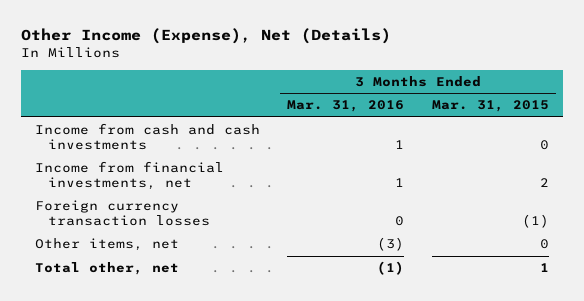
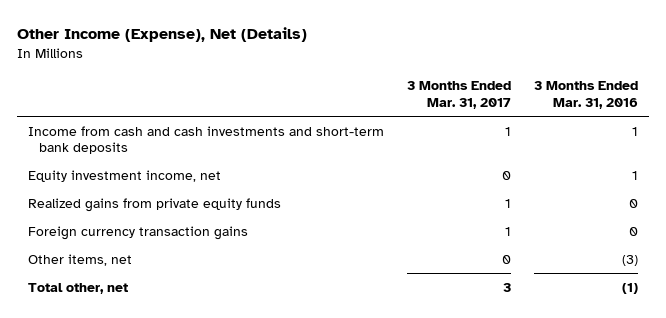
[431,100,549,113] Mar. 31, 2015 -> none
none -> [407,81,512,110] 3 Months Ended Mar. 31, 2017
[34,123,260,150] Income from cash and cash investments -> [28,125,385,155] Income from cash and cash investments and short-term bank deposits
[34,161,224,190] Income from financial investments, net -> [28,169,222,182] Equity investment income, net
none -> [28,197,282,212] Realized gains from private equity funds
[34,200,211,226] Foreign currency transaction losses -> [28,225,249,240] Foreign currency transaction gains

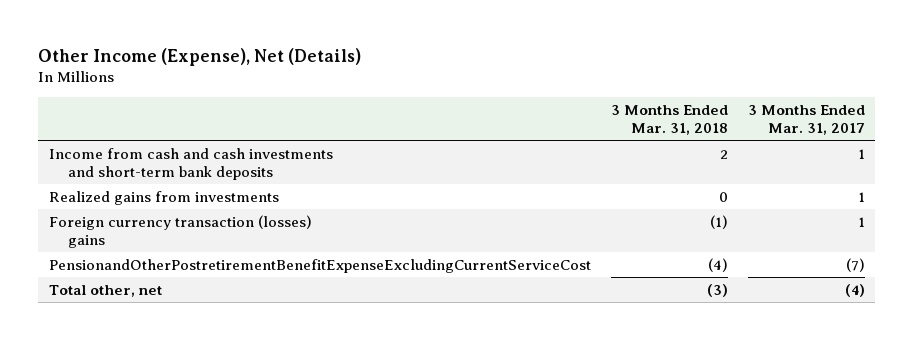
[533,81,638,110] 3 Months Ended Mar. 31, 2016 -> none
none -> [610,105,728,136] 3 Months Ended Mar. 31, 2018
[28,169,222,182] Equity investment income, net -> none
[28,253,133,266] Other items, net -> none
[28,197,282,212] Realized gains from private equity funds -> [48,190,279,205] Realized gains from investments
[28,225,249,240] Foreign currency transaction gains -> [48,214,312,248] Foreign currency transaction (losses) gains
none -> [48,258,591,273] PensionandOtherPostretirementBenefitExpenseExcludingCurrentServiceCost
[503,282,512,292] 3 -> [845,283,866,297] (4)

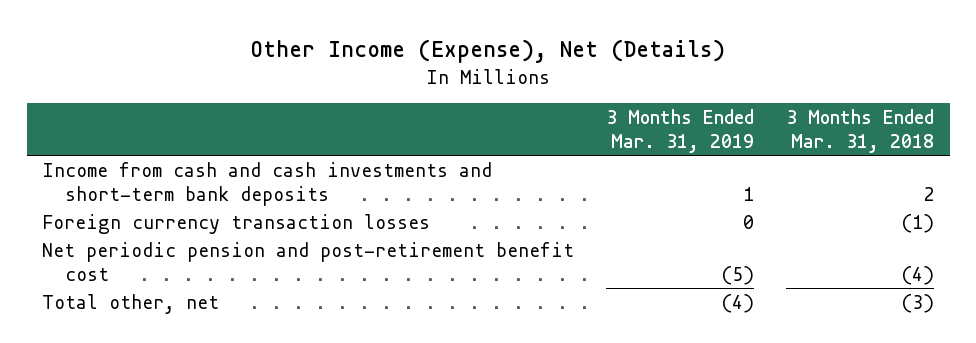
[748,105,866,136] 3 Months Ended Mar. 31, 2017 -> none
none -> [606,109,755,153] 3 Months Ended Mar. 31, 2019
[48,190,279,205] Realized gains from investments -> none
[48,214,312,248] Foreign currency transaction (losses) gains -> [42,214,431,235] Foreign currency transaction losses
[48,258,591,273] PensionandOtherPostretirementBenefitExpenseExcludingCurrentServiceCost -> [42,242,575,281] Net periodic pension and post-retirement benefit cost

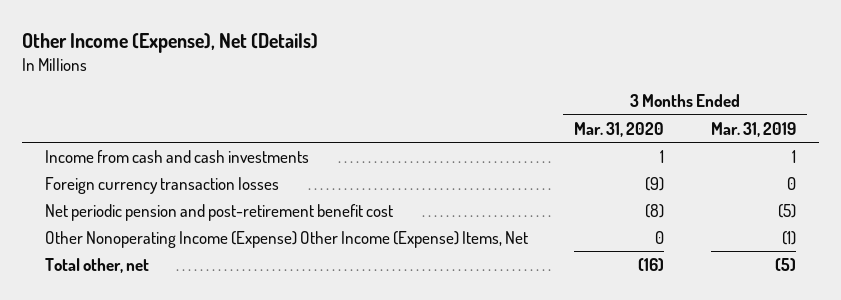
[785,109,934,153] 3 Months Ended Mar. 31, 2018 -> none
none -> [574,121,665,137] Mar. 31, 2020
[42,162,493,206] Income from cash and cash investments and short-term bank deposits -> [44,149,309,163] Income from cash and cash investments
none -> [44,230,528,248] Other Nonoperating Income (Expense) Other Income (Expense) Items, Net
[721,294,755,314] (4) -> [774,257,796,271] (5)

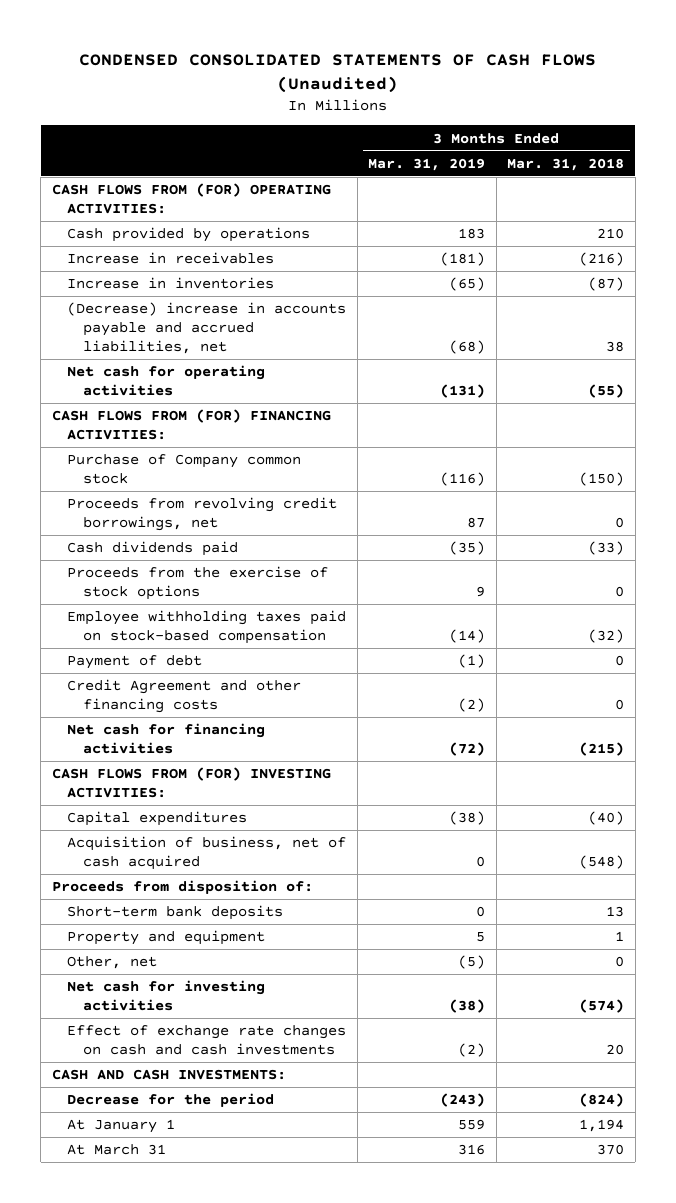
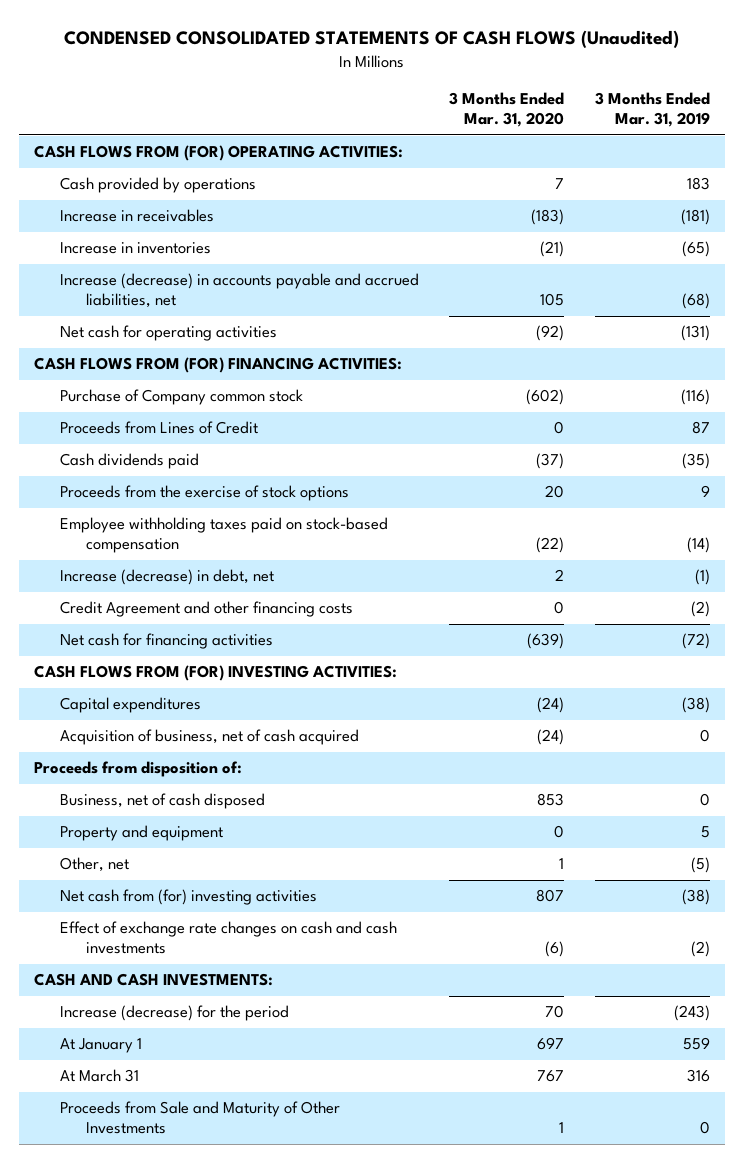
[507,157,625,171] Mar. 31, 2018 -> none
none -> [449,92,565,128] 3 Months Ended Mar. 31, 2020
[67,302,347,354] (Decrease) increase in accounts payable and accrued liabilities, net -> [59,273,419,309] Increase (decrease) in accounts payable and accrued liabilities, net
[67,497,338,532] Proceeds from revolving credit borrowings, net -> none
none -> [59,421,258,435] Proceeds from Lines of Credit
[67,655,203,670] Payment of debt -> none
none -> [59,569,274,586] Increase (decrease) in debt, net
[67,905,284,921] Short-term bank deposits -> none
none -> [59,793,265,810] Business, net of cash disposed
[67,980,266,1012] Net cash for investing activities -> [59,889,317,906] Net cash from (for) investing activities
[67,1093,275,1108] Decrease for the period -> [59,1005,289,1022] Increase (decrease) for the period
none -> [59,1101,340,1135] Proceeds from Sale and Maturity of Other Investments

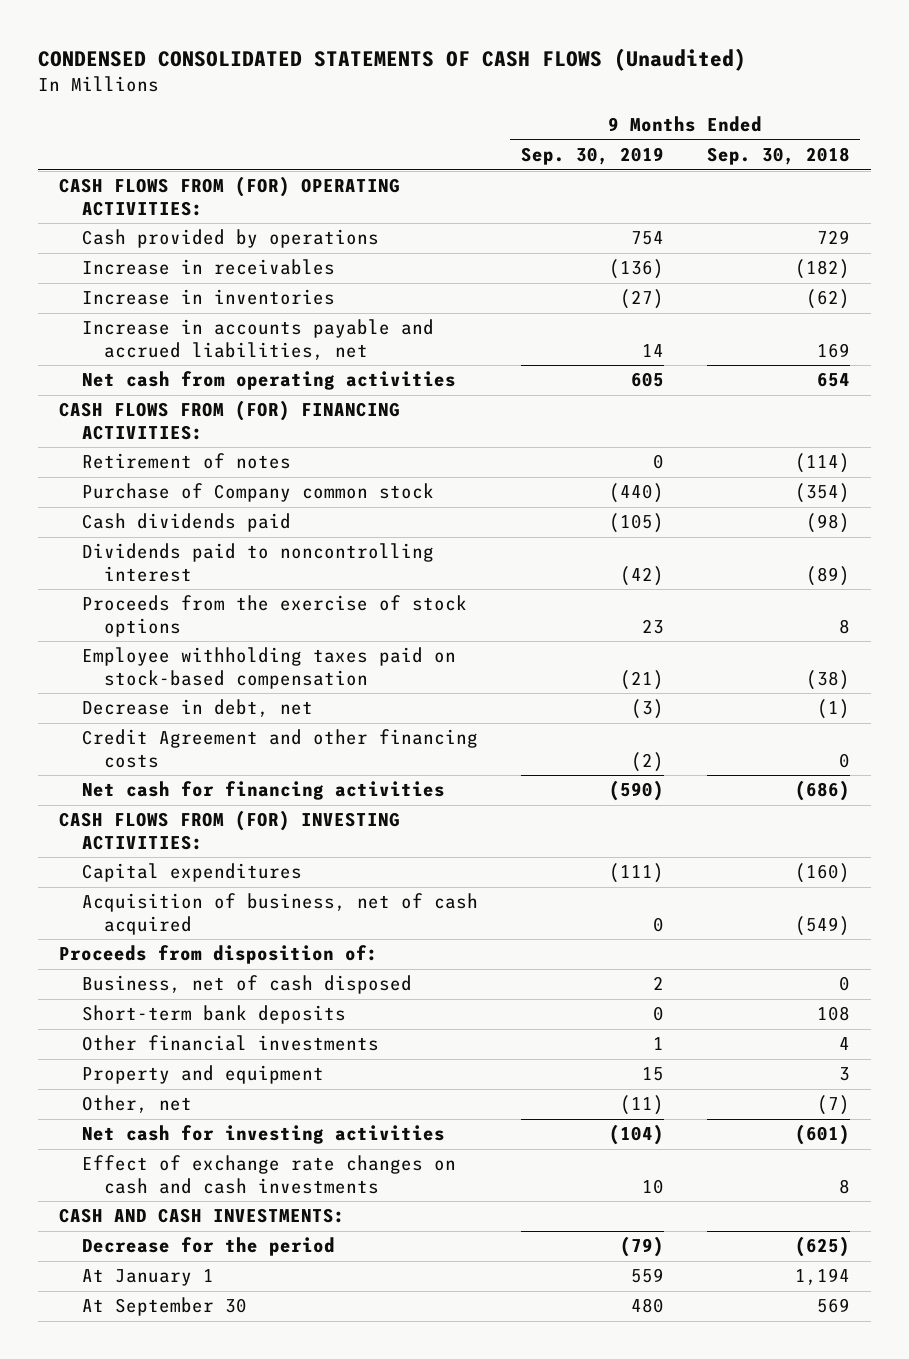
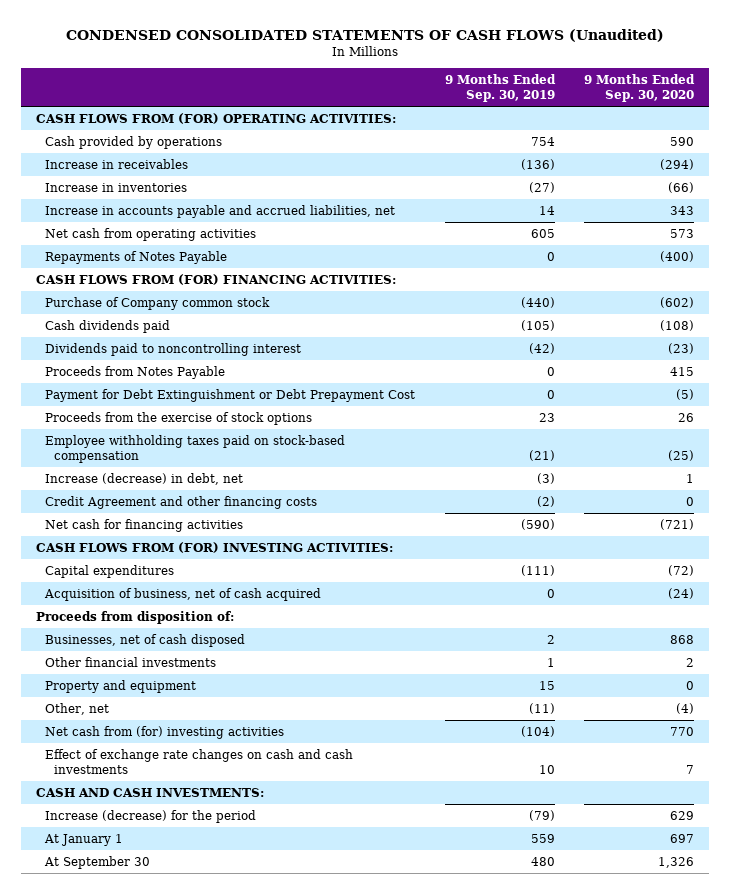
[706,146,850,165] Sep. 30, 2018 -> none
none -> [584,74,696,103] 9 Months Ended Sep. 30, 2020
none -> [44,251,227,265] Repayments of Notes Payable
[81,453,291,470] Retirement of notes -> none
none -> [44,366,225,380] Proceeds from Notes Payable
none -> [44,389,415,403] Payment for Debt Extinguishment or Debt Prepayment Cost
[81,699,313,718] Decrease in debt, net -> [44,473,243,486] Increase (decrease) in debt, net
[81,1005,346,1025] Short-term bank deposits -> none
[81,975,412,995] Business, net of cash disposed -> [44,634,245,648] Businesses, net of cash disposed
[81,1125,445,1145] Net cash for investing activities -> [44,726,284,740] Net cash from (for) investing activities
[81,1237,335,1257] Decrease for the period -> [44,810,256,824] Increase (decrease) for the period

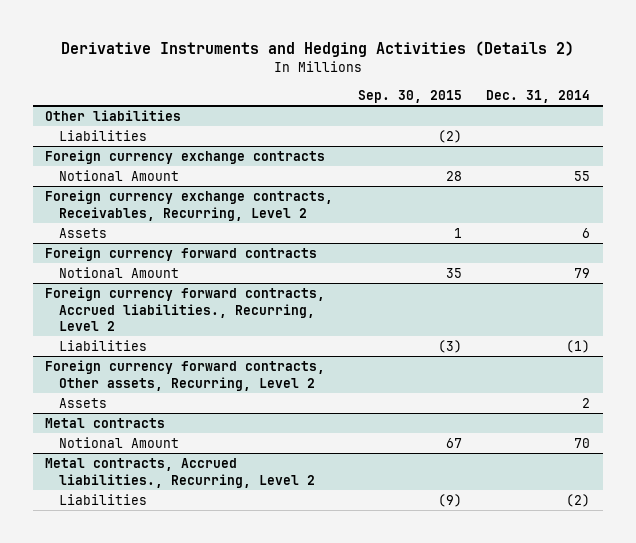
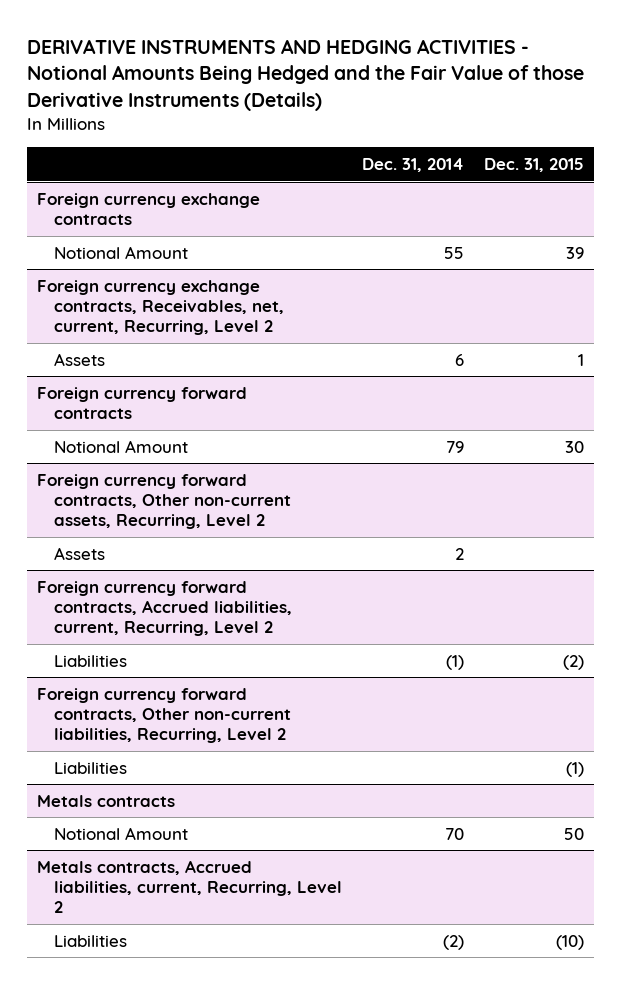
[60,40,574,57] Derivative Instruments and Hedging Activities (Details 2) -> [27,38,585,112] DERIVATIVE INSTRUMENTS AND HEDGING ACTIVITIES - Notional Amounts Being Hedged and the Fair Value of those Derivative Instruments (Details)
[357,89,462,103] Sep. 30, 2015 -> none
none -> [484,158,585,173] Dec. 31, 2015
[45,109,182,121] Other liabilities -> none
[58,129,147,141] Liabilities -> none
[45,189,334,221] Foreign currency exchange contracts, Receivables, Recurring, Level 2 -> [37,279,284,335] Foreign currency exchange contracts, Receivables, net, current, Recurring, Level 2
[45,286,326,332] Foreign currency forward contracts, Accrued liabilities., Recurring, Level 2 -> none
[58,339,147,351] Liabilities -> none
[45,359,326,391] Foreign currency forward contracts, Other assets, Recurring, Level 2 -> [37,473,291,529] Foreign currency forward contracts, Other non-current assets, Recurring, Level 2
none -> [37,580,292,636] Foreign currency forward contracts, Accrued liabilities, current, Recurring, Level 2
none -> [53,654,127,667] Liabilities
none -> [37,687,291,743] Foreign currency forward contracts, Other non-current liabilities, Recurring, Level 2
none -> [53,761,127,774] Liabilities
[45,417,166,428] Metal contracts -> [37,794,176,807] Metals contracts
[45,457,315,488] Metal contracts, Accrued liabilities., Recurring, Level 2 -> [37,859,342,913] Metals contracts, Accrued liabilities, current, Recurring, Level 2

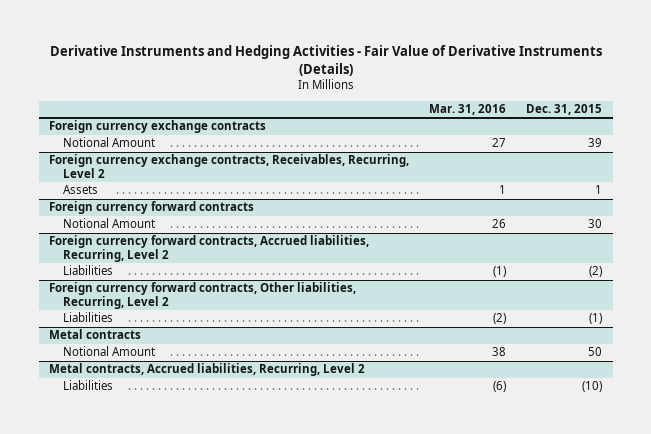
[27,38,585,112] DERIVATIVE INSTRUMENTS AND HEDGING ACTIVITIES - Notional Amounts Being Hedged and the Fair Value of those Derivative Instruments (Details) -> [49,45,602,77] Derivative Instruments and Hedging Activities - Fair Value of Derivative Instruments (Details)
[361,158,464,173] Dec. 31, 2014 -> none
none -> [429,104,507,116] Mar. 31, 2016
[37,279,284,335] Foreign currency exchange contracts, Receivables, net, current, Recurring, Level 2 -> [48,154,409,178] Foreign currency exchange contracts, Receivables, Recurring, Level 2
[37,473,291,529] Foreign currency forward contracts, Other non-current assets, Recurring, Level 2 -> none
[53,546,105,560] Assets -> none
[37,580,292,636] Foreign currency forward contracts, Accrued liabilities, current, Recurring, Level 2 -> [48,235,369,262] Foreign currency forward contracts, Accrued liabilities, Recurring, Level 2
[37,687,291,743] Foreign currency forward contracts, Other non-current liabilities, Recurring, Level 2 -> [48,282,356,309] Foreign currency forward contracts, Other liabilities, Recurring, Level 2
[37,794,176,807] Metals contracts -> [48,329,141,340] Metal contracts
[37,859,342,913] Metals contracts, Accrued liabilities, current, Recurring, Level 2 -> [48,363,365,377] Metal contracts, Accrued liabilities, Recurring, Level 2

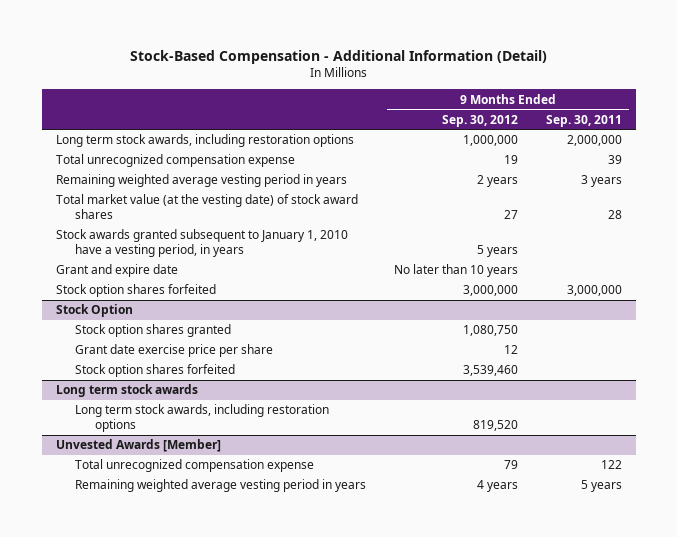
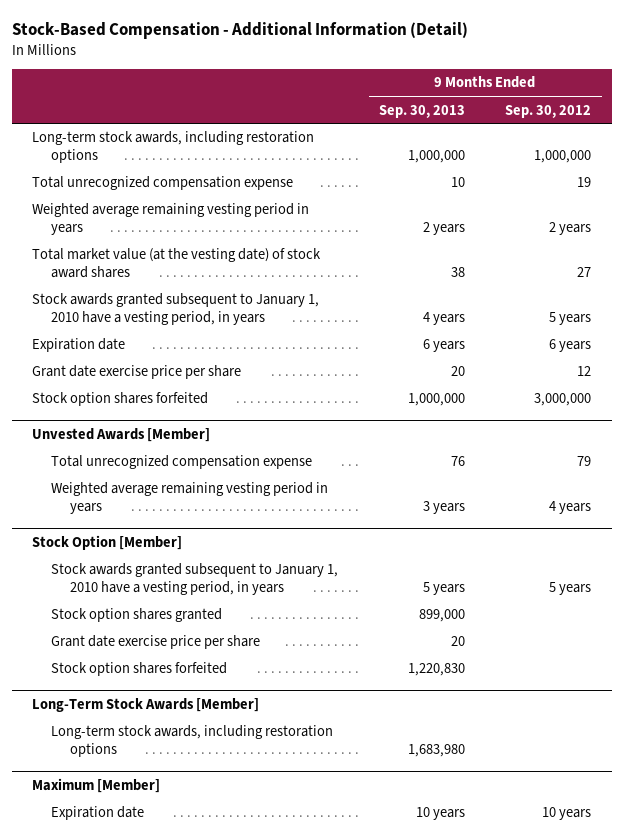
[545,114,622,127] Sep. 30, 2011 -> none
none -> [378,104,465,118] Sep. 30, 2013
[55,134,354,148] Long term stock awards, including restoration options -> [32,131,315,163] Long-term stock awards, including restoration options
[55,174,347,188] Remaining weighted average vesting period in years -> [32,203,310,235] Weighted average remaining vesting period in years
[55,264,178,278] Grant and expire date -> none
[55,304,133,318] Stock Option -> none
[75,324,232,338] Stock option shares granted -> none
none -> [32,338,126,353] Expiration date
[75,364,236,378] Stock option shares forfeited -> none
[55,384,198,398] Long term stock awards -> none
[75,404,330,433] Long term stock awards, including restoration options -> none
[55,284,216,298] Stock option shares forfeited -> [32,392,209,407] Stock option shares forfeited
[75,479,367,493] Remaining weighted average vesting period in years -> [51,482,329,514] Weighted average remaining vesting period in years
none -> [32,535,183,551] Stock Option [Member]
none -> [51,563,339,595] Stock awards granted subsequent to January 1, 2010 have a vesting period, in years
none -> [51,608,223,623] Stock option shares granted
none -> [51,635,261,650] Grant date exercise price per share
none -> [51,662,228,677] Stock option shares forfeited
none -> [32,698,260,713] Long-Term Stock Awards [Member]
none -> [51,725,334,757] Long-term stock awards, including restoration options
none -> [32,778,161,794] Maximum [Member]
none -> [51,806,145,821] Expiration date

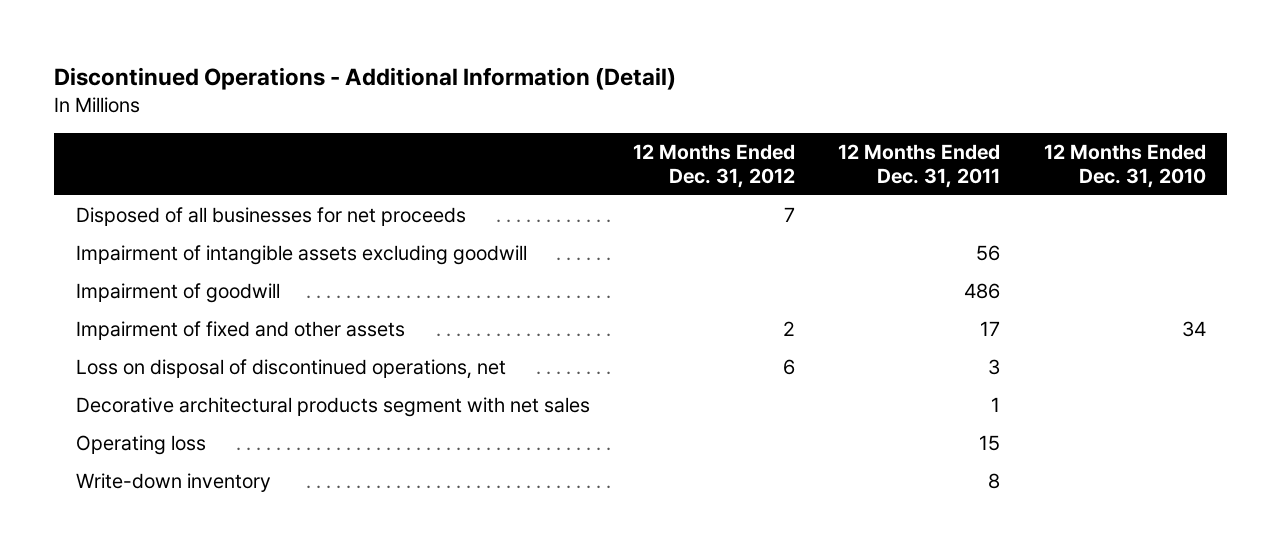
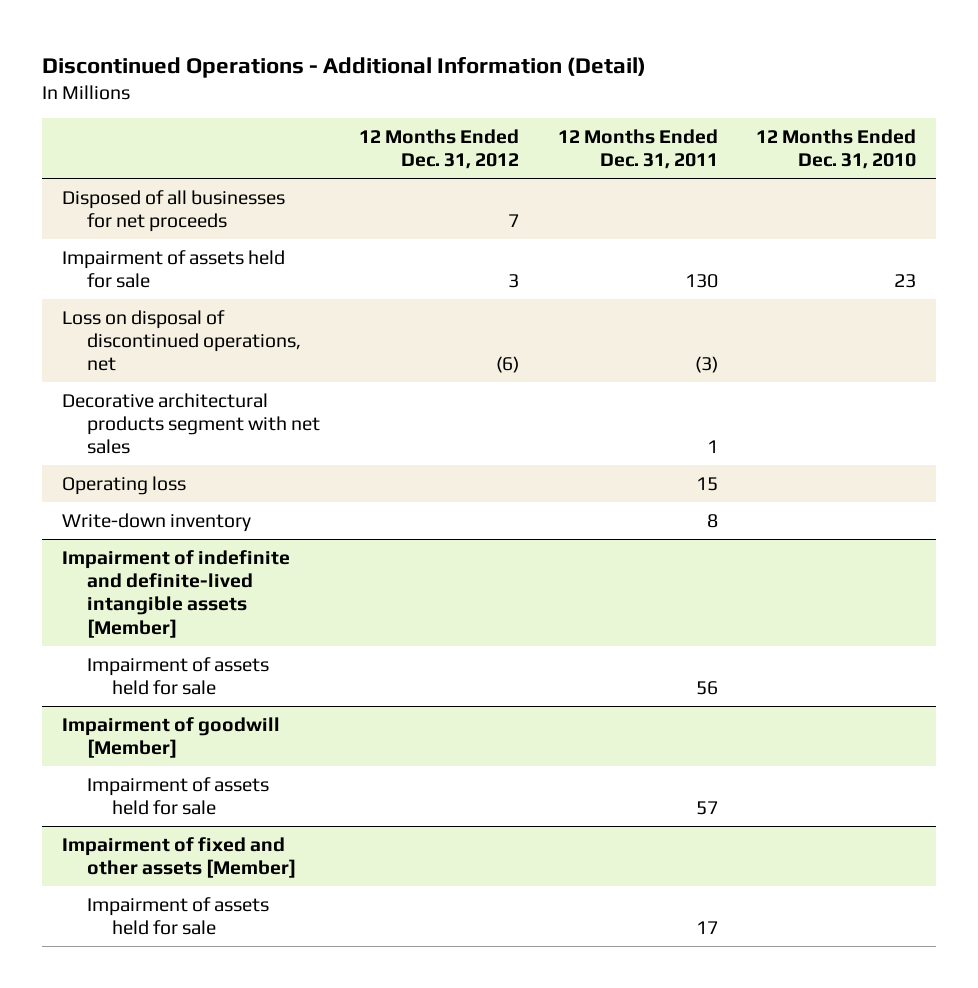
[75,245,527,266] Impairment of intangible assets excluding goodwill -> none
[75,283,280,304] Impairment of goodwill -> none
[75,321,405,341] Impairment of fixed and other assets -> none
none -> [61,249,285,289] Impairment of assets held for sale
[782,359,795,376] 6 -> [495,356,519,374] (6)
[988,359,1001,376] 3 -> [694,356,718,374] (3)
none -> [61,549,290,638] Impairment of indefinite and definite-lived intangible assets [Member]
none -> [87,656,270,696] Impairment of assets held for sale
none -> [61,716,280,759] Impairment of goodwill [Member]
none -> [87,776,270,816] Impairment of assets held for sale
none -> [61,836,297,879] Impairment of fixed and other assets [Member]
none -> [87,896,270,936] Impairment of assets held for sale

